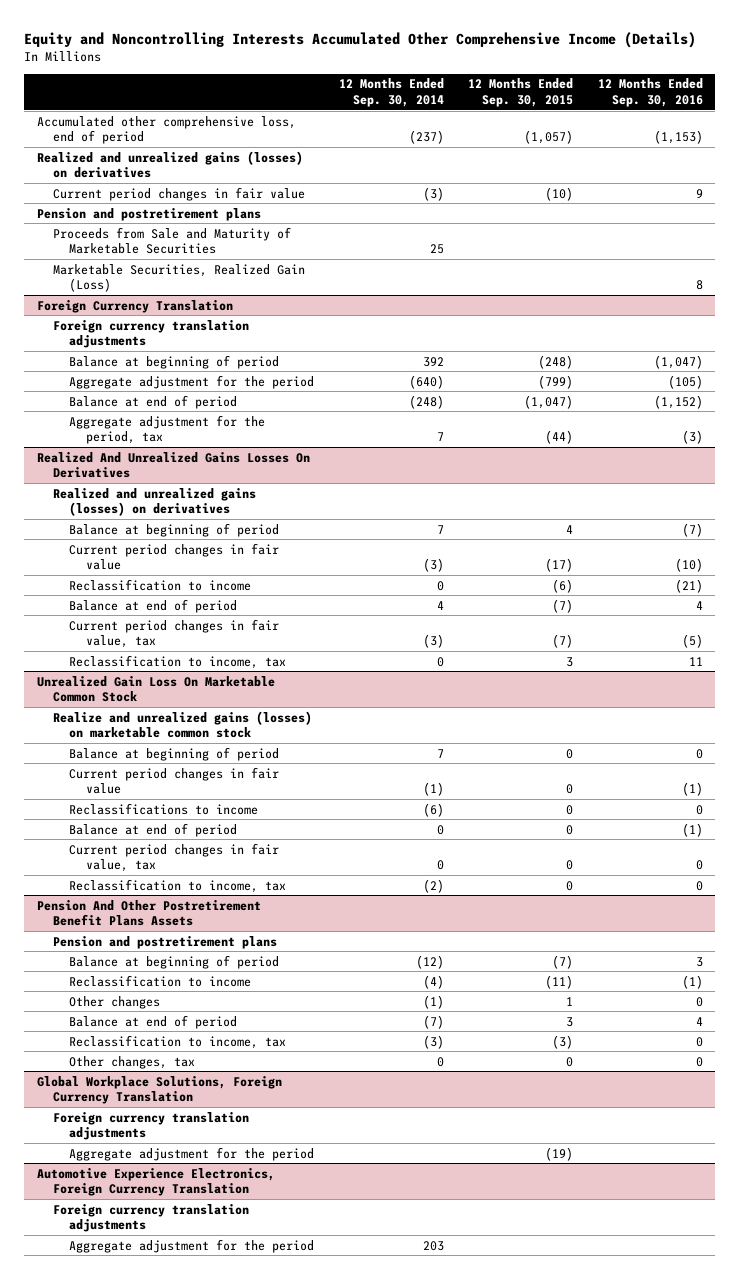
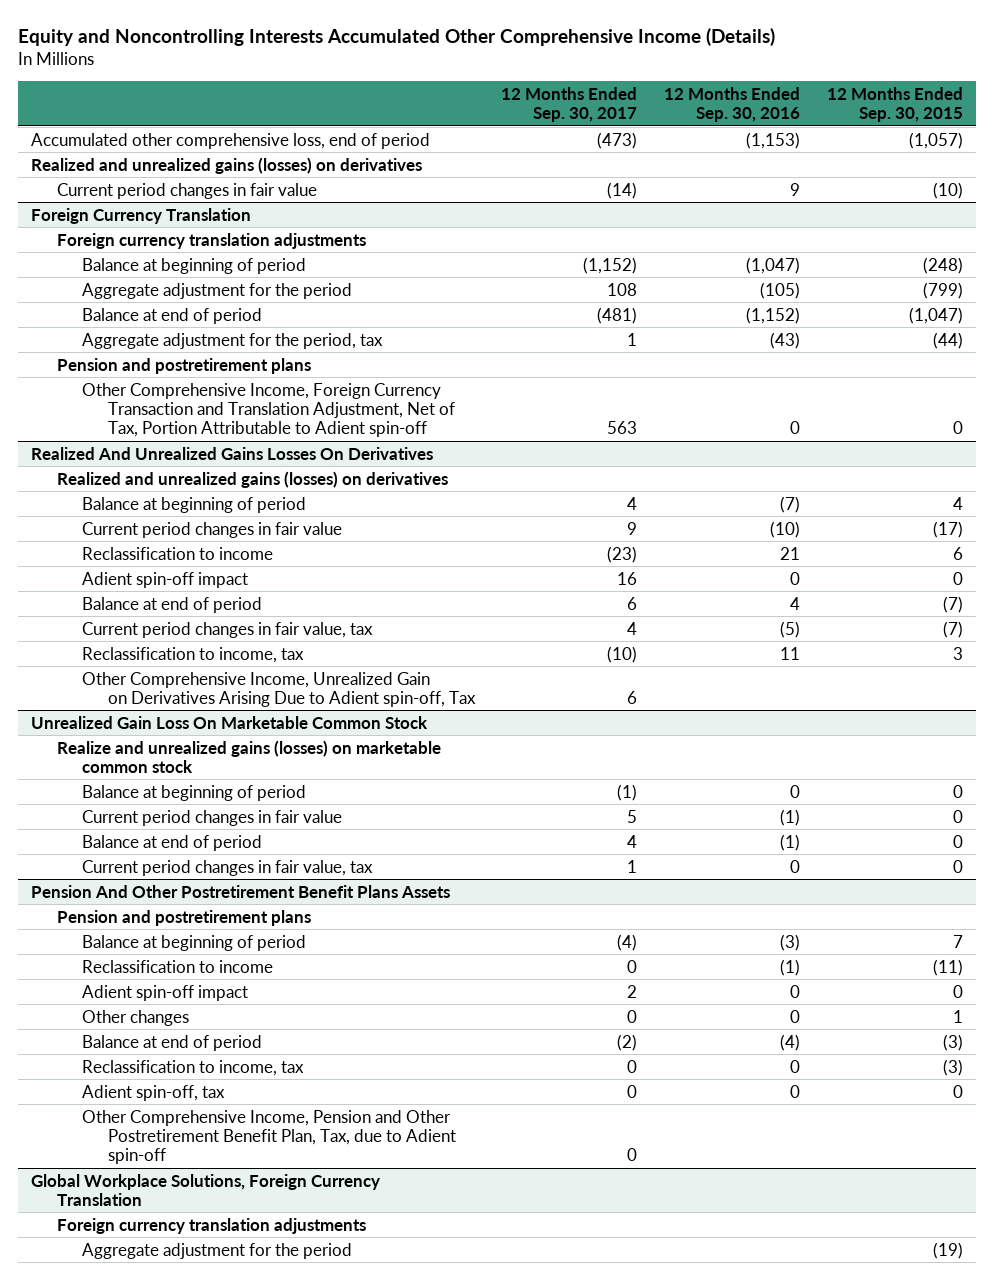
[338,78,444,107] 12 Months Ended Sep. 30, 2014 -> none
none -> [501,86,638,123] 12 Months Ended Sep. 30, 2017
[36,207,261,221] Pension and postretirement plans -> none
[52,226,291,255] Proceeds from Sale and Maturity of Marketable Securities -> none
[52,263,305,293] Marketable Securities, Realized Gain (Loss) -> none
[681,430,703,445] (3) -> [770,331,801,349] (43)
none -> [56,357,311,374] Pension and postretirement plans
none -> [82,382,455,437] Other Comprehensive Income, Foreign Currency Transaction and Translation Adjustment, Net of Tax, Portion Attributable to Adient spin-off
[552,578,574,593] (6) -> [952,546,963,560] 6
[674,578,703,593] (21) -> [780,546,801,560] 21
none -> [82,571,249,588] Adient spin-off impact
none -> [82,671,476,707] Other Comprehensive Income, Unrealized Gain on Derivatives Arising Due to Adient spin-off, Tax
[69,802,259,815] Reclassifications to income -> none
[69,878,287,893] Reclassification to income, tax -> none
[552,954,574,969] (7) -> [952,934,963,948] 7
[695,956,703,967] 3 -> [780,933,801,951] (3)
none -> [82,984,249,1001] Adient spin-off impact
[566,1016,574,1027] 3 -> [942,1033,963,1051] (3)
[695,1016,703,1026] 4 -> [780,1033,801,1051] (4)
[69,1055,196,1069] Other changes, tax -> [82,1084,226,1101] Adient spin-off, tax
none -> [82,1109,456,1164] Other Comprehensive Income, Pension and Other Postretirement Benefit Plan, Tax, due to Adient spin-off
[36,1167,275,1197] Automotive Experience Electronics, Foreign Currency Translation -> none
[52,1203,249,1233] Foreign currency translation adjustments -> none
[69,1238,315,1253] Aggregate adjustment for the period -> none

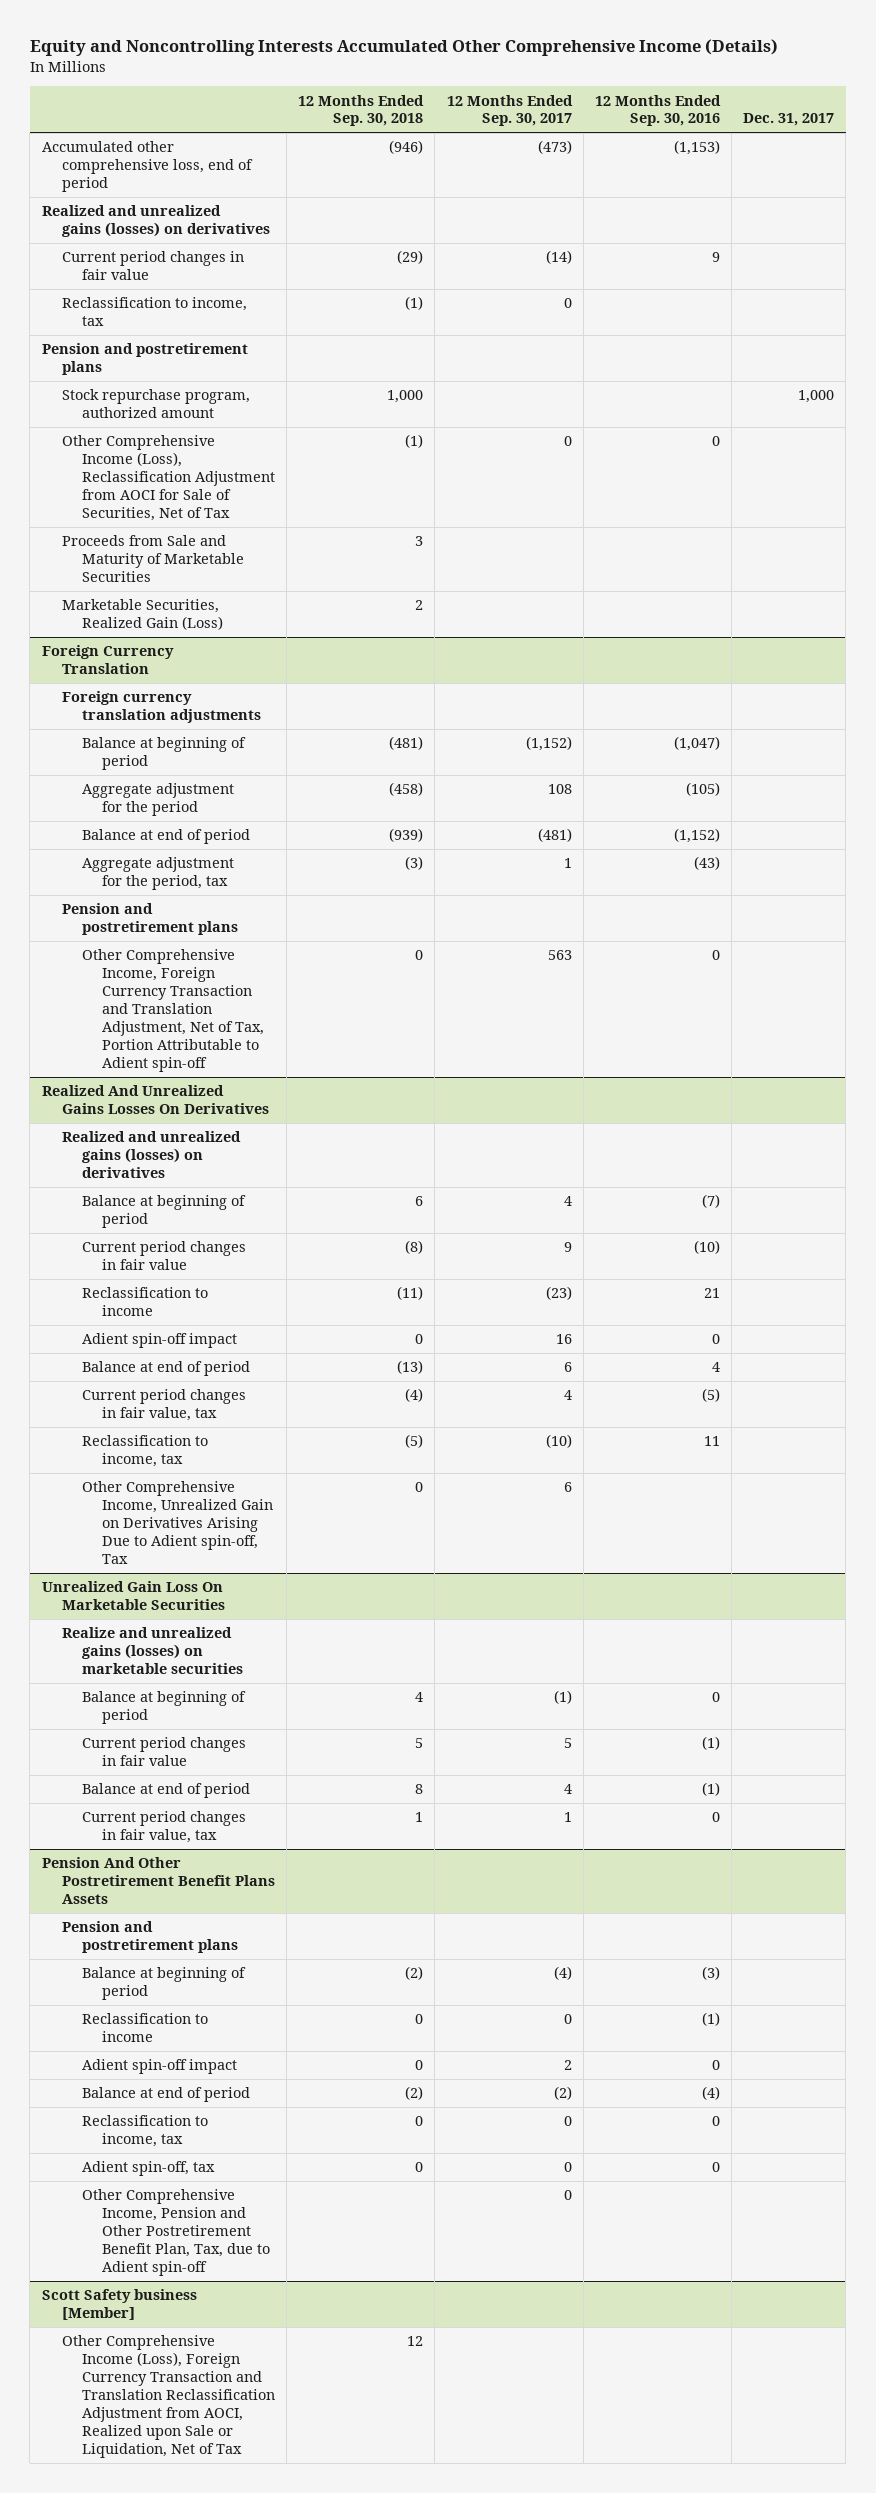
[826,86,963,123] 12 Months Ended Sep. 30, 2015 -> none
none -> [298,94,425,127] 12 Months Ended Sep. 30, 2018
none -> [743,113,835,127] Dec. 31, 2017
none -> [61,297,247,327] Reclassification to income, tax
none -> [41,343,248,376] Pension and postretirement plans
none -> [61,389,250,419] Stock repurchase program, authorized amount
none -> [61,435,275,521] Other Comprehensive Income (Loss), Reclassification Adjustment from AOCI for Sale of Securities, Net of Tax
none -> [61,535,244,583] Proceeds from Sale and Maturity of Marketable Securities
none -> [61,599,223,631] Marketable Securities, Realized Gain (Loss)
[31,715,429,729] Unrealized Gain Loss On Marketable Common Stock -> [41,1581,225,1611] Unrealized Gain Loss On Marketable Securities
[56,739,441,773] Realize and unrealized gains (losses) on marketable common stock -> [61,1627,243,1675] Realize and unrealized gains (losses) on marketable securities
[82,1009,190,1026] Other changes -> none
[31,1173,381,1206] Global Workplace Solutions, Foreign Currency Translation -> none
[56,1217,366,1234] Foreign currency translation adjustments -> none
[82,1242,353,1259] Aggregate adjustment for the period -> none
none -> [41,2289,197,2321] Scott Safety business [Member]
none -> [61,2335,275,2458] Other Comprehensive Income (Loss), Foreign Currency Transaction and Translation Reclassification Adjustment from AOCI, Realized upon Sale or Liquidation, Net of Tax

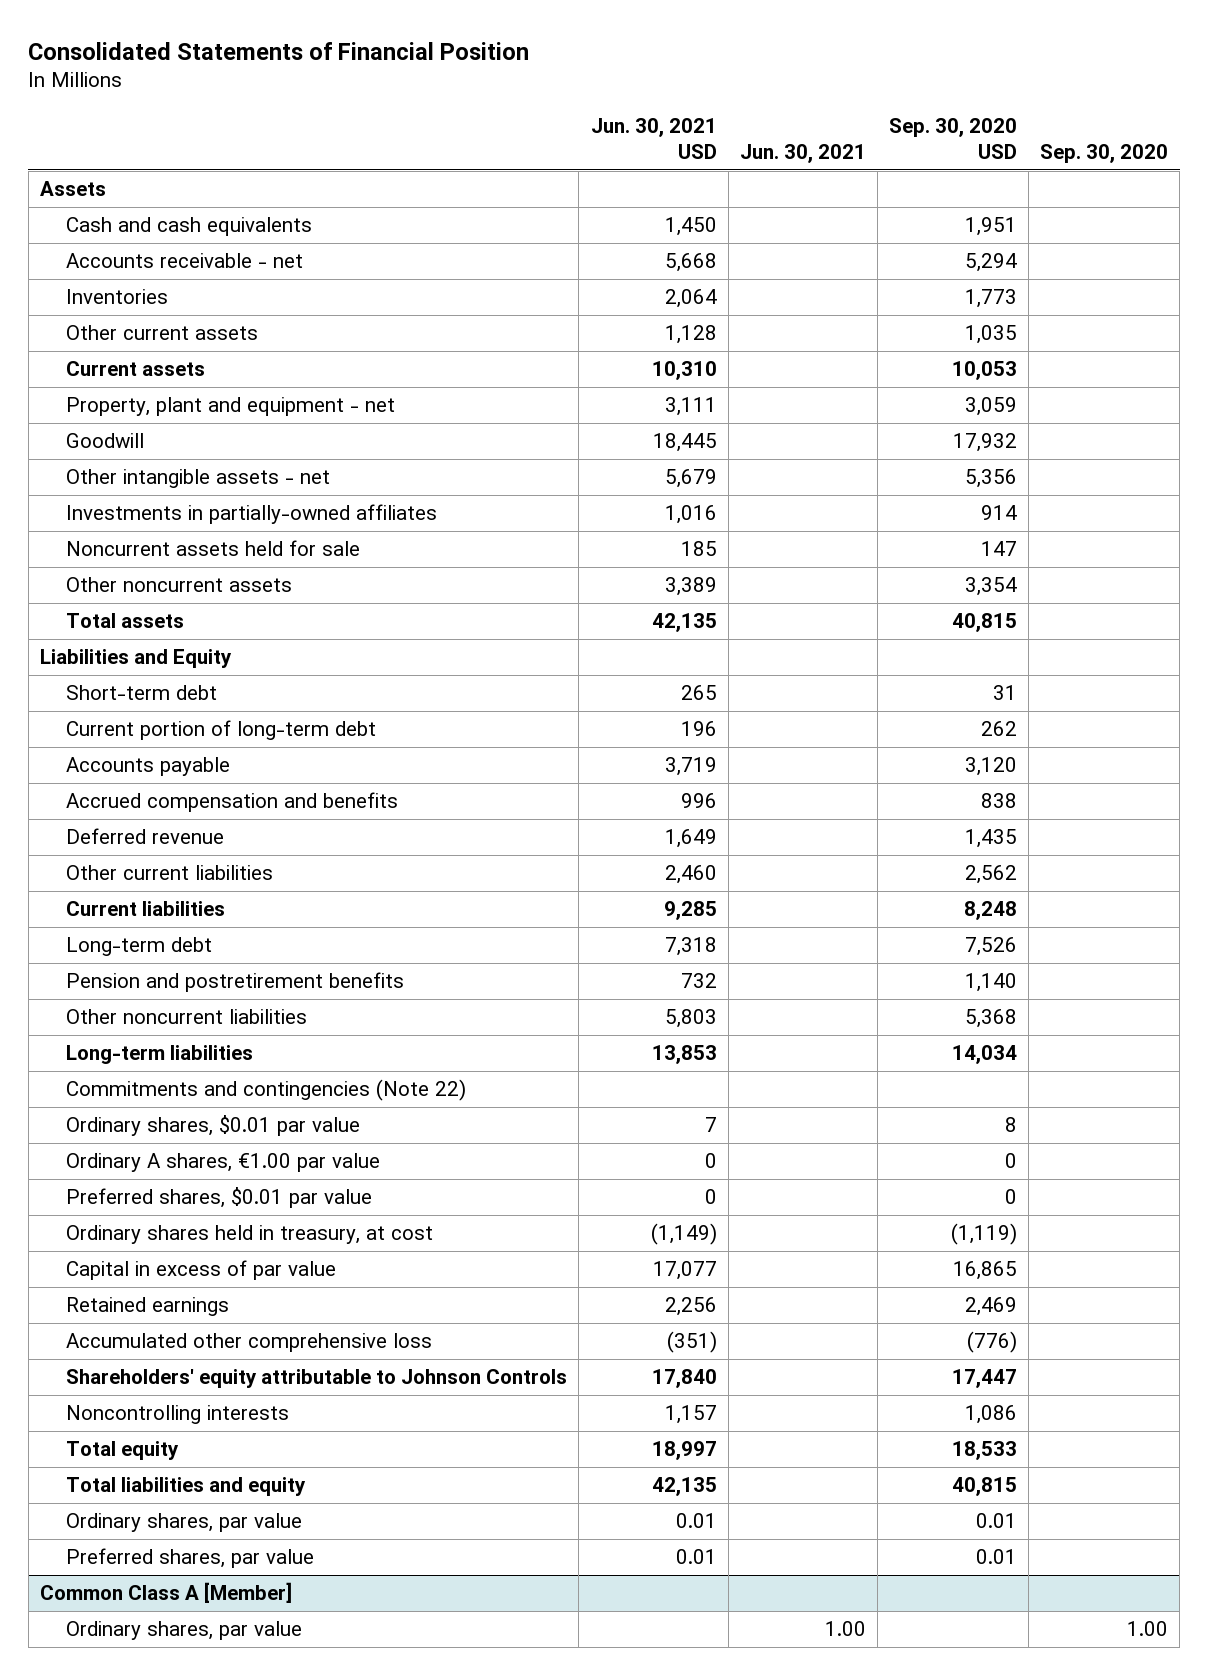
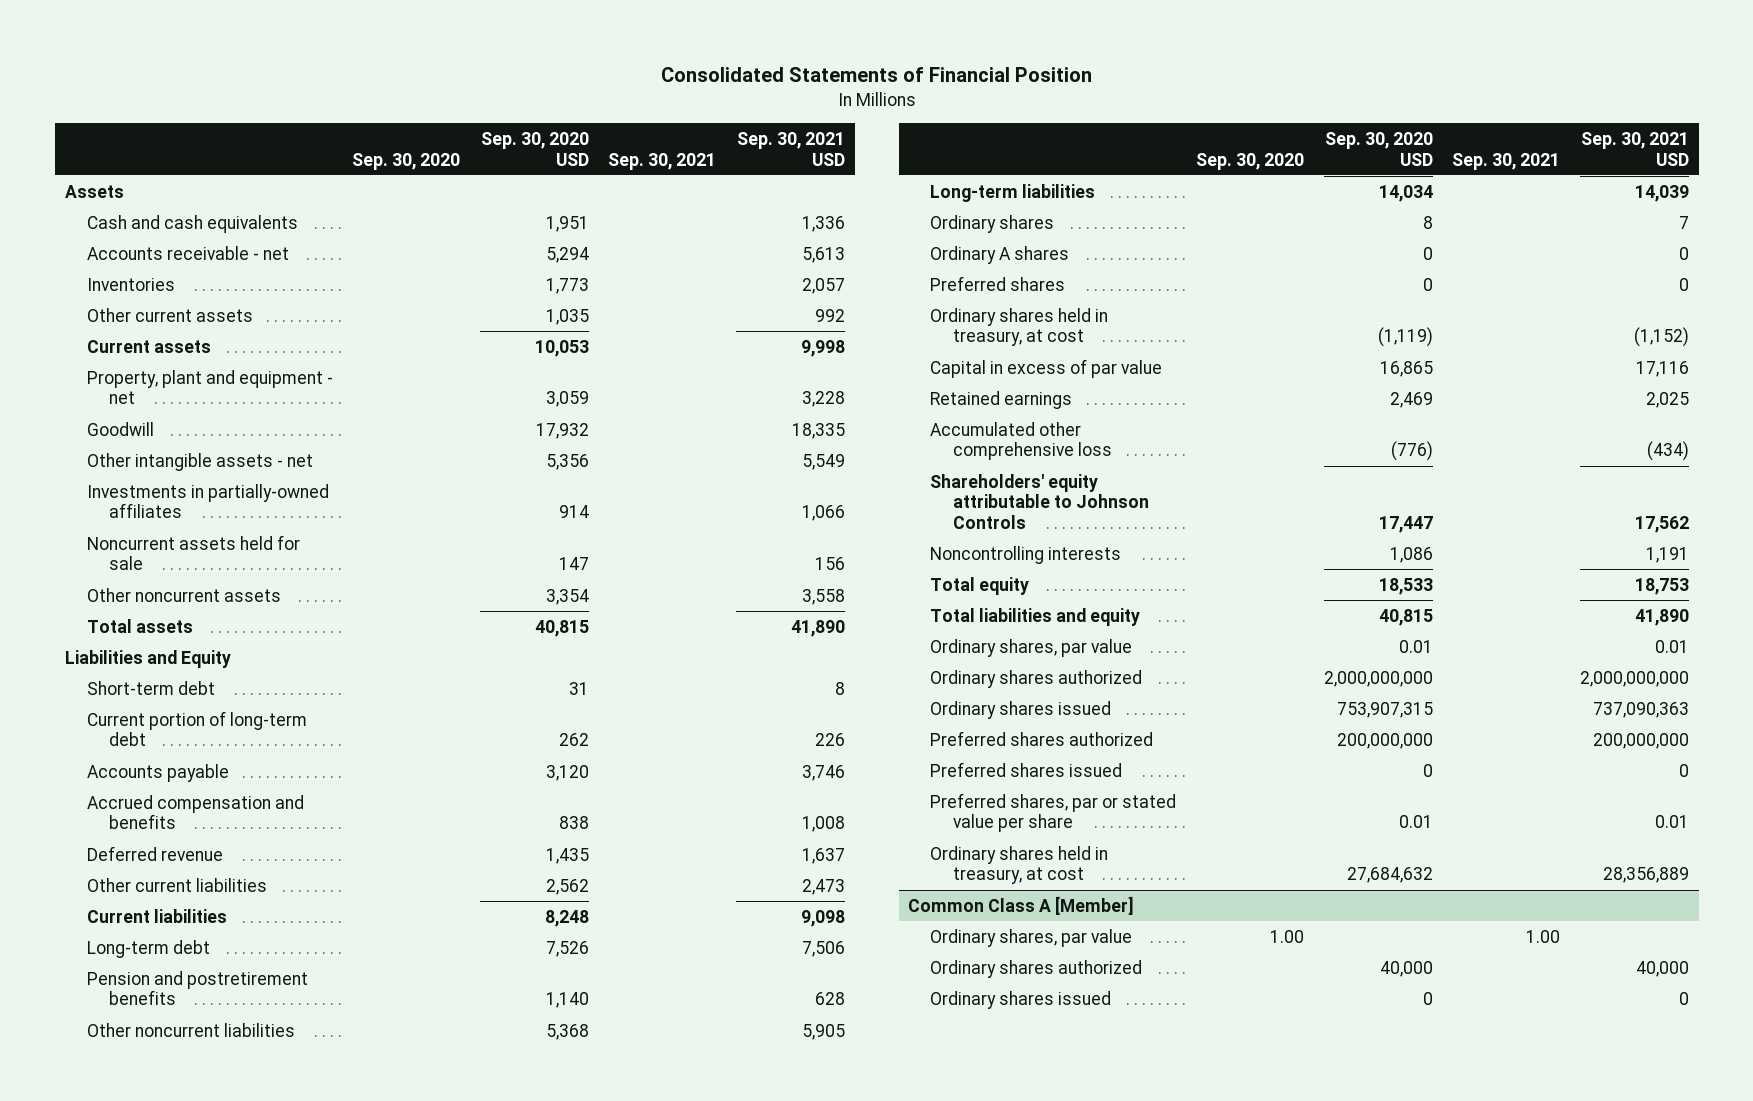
[590,117,717,160] Jun. 30, 2021 USD -> none
[739,144,866,164] Jun. 30, 2021 -> none
none -> [608,152,717,170] Sep. 30, 2021
none -> [736,131,845,166] Sep. 30, 2021 USD
[66,1079,467,1102] Commitments and contingencies (Note 22) -> none
[66,1115,361,1137] Ordinary shares, $0.01 par value -> [930,214,1055,233] Ordinary shares
[66,1153,381,1173] Ordinary A shares, €1.00 par value -> [930,245,1070,264] Ordinary A shares
[66,1187,373,1209] Preferred shares, $0.01 par value -> [930,275,1066,291] Preferred shares
none -> [930,669,1143,688] Ordinary shares authorized
none -> [930,700,1112,719] Ordinary shares issued
none -> [930,730,1154,746] Preferred shares authorized
none -> [930,761,1123,777] Preferred shares issued
[66,1548,315,1569] Preferred shares, par value -> [930,792,1177,833] Preferred shares, par or stated value per share
none -> [930,845,1109,885] Ordinary shares held in treasury, at cost
none -> [930,959,1143,978] Ordinary shares authorized
none -> [930,990,1112,1009] Ordinary shares issued

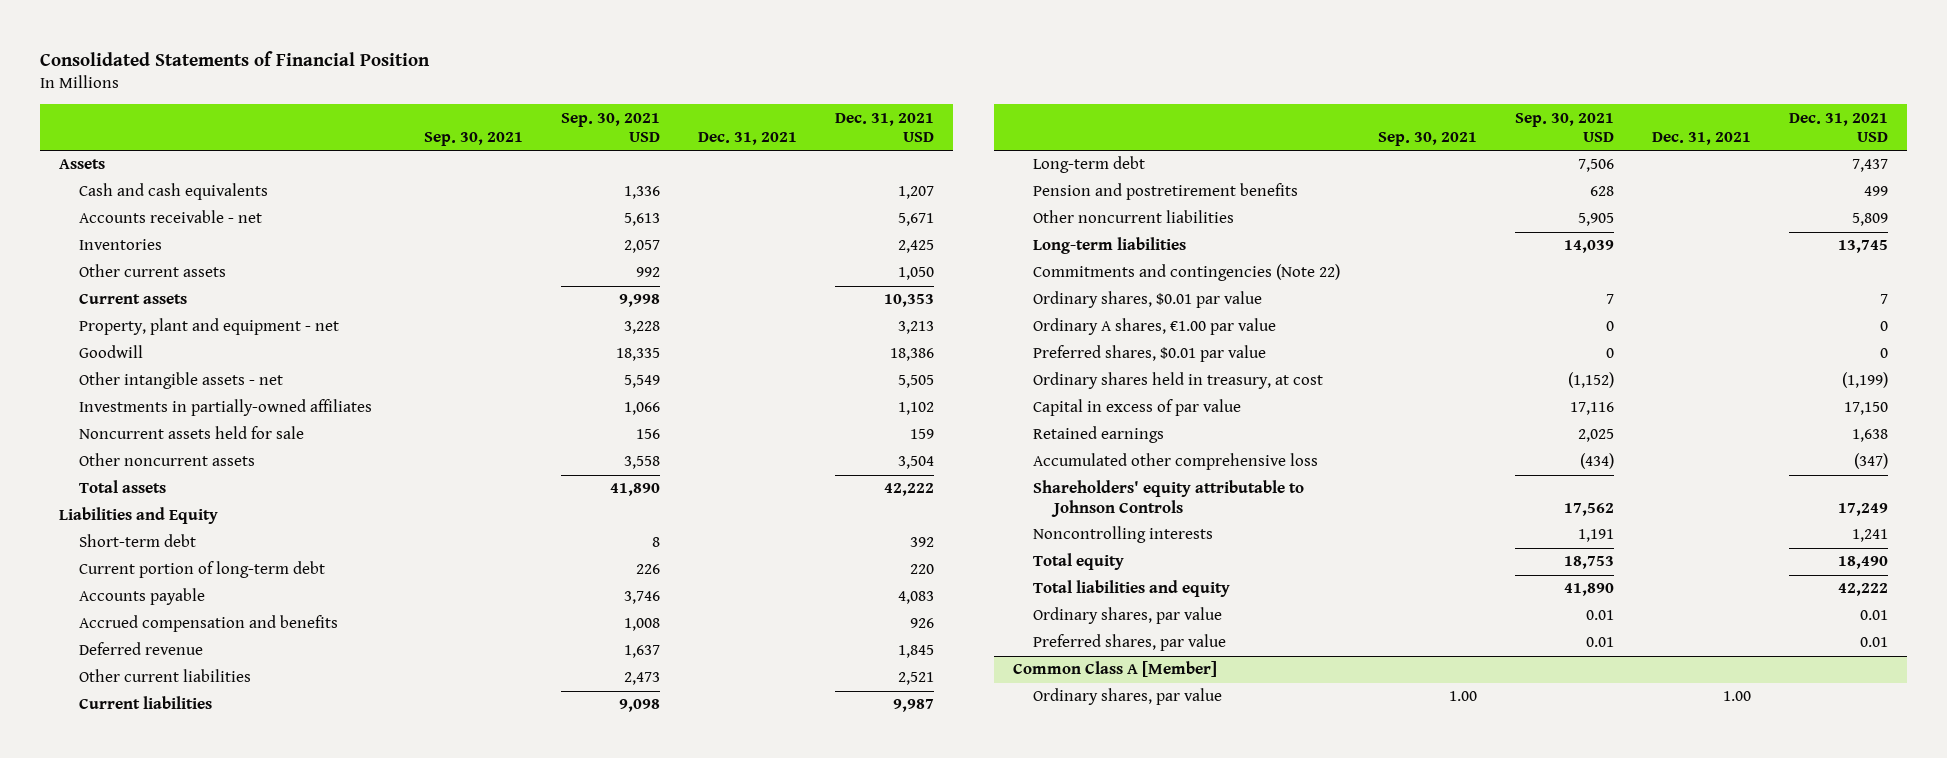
[352,152,461,170] Sep. 30, 2020 -> none
[480,131,589,166] Sep. 30, 2020 USD -> none
none -> [698,131,798,145] Dec. 31, 2021
none -> [834,112,934,142] Dec. 31, 2021 USD
none -> [1033,264,1341,282] Commitments and contingencies (Note 22)
[930,214,1055,233] Ordinary shares -> [1033,291,1263,309] Ordinary shares, $0.01 par value
[930,245,1070,264] Ordinary A shares -> [1033,318,1277,336] Ordinary A shares, €1.00 par value
[930,275,1066,291] Preferred shares -> [1033,345,1267,363] Preferred shares, $0.01 par value
[930,669,1143,688] Ordinary shares authorized -> none
[930,700,1112,719] Ordinary shares issued -> none
[930,730,1154,746] Preferred shares authorized -> none
[930,761,1123,777] Preferred shares issued -> none
[930,845,1109,885] Ordinary shares held in treasury, at cost -> none
[930,792,1177,833] Preferred shares, par or stated value per share -> [1033,634,1227,652] Preferred shares, par value
[930,959,1143,978] Ordinary shares authorized -> none
[930,990,1112,1009] Ordinary shares issued -> none

